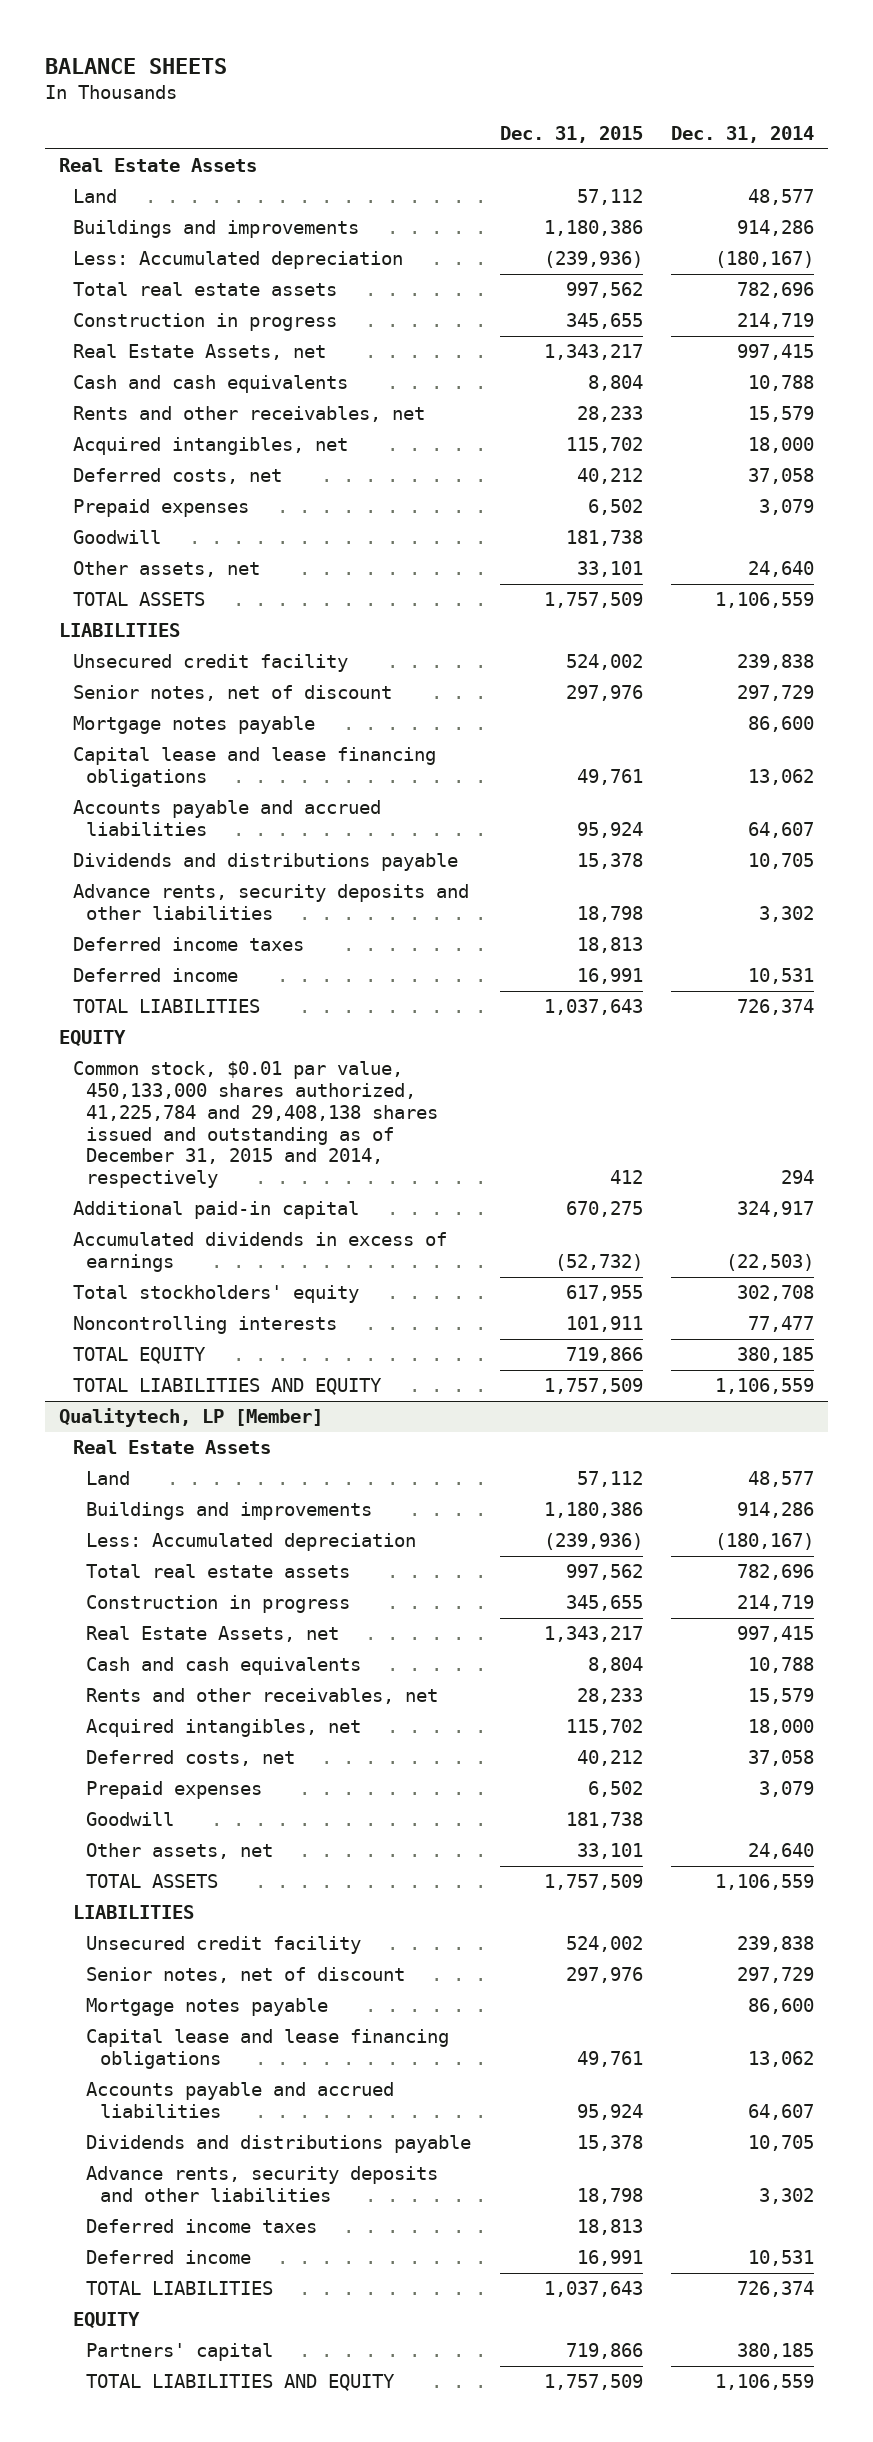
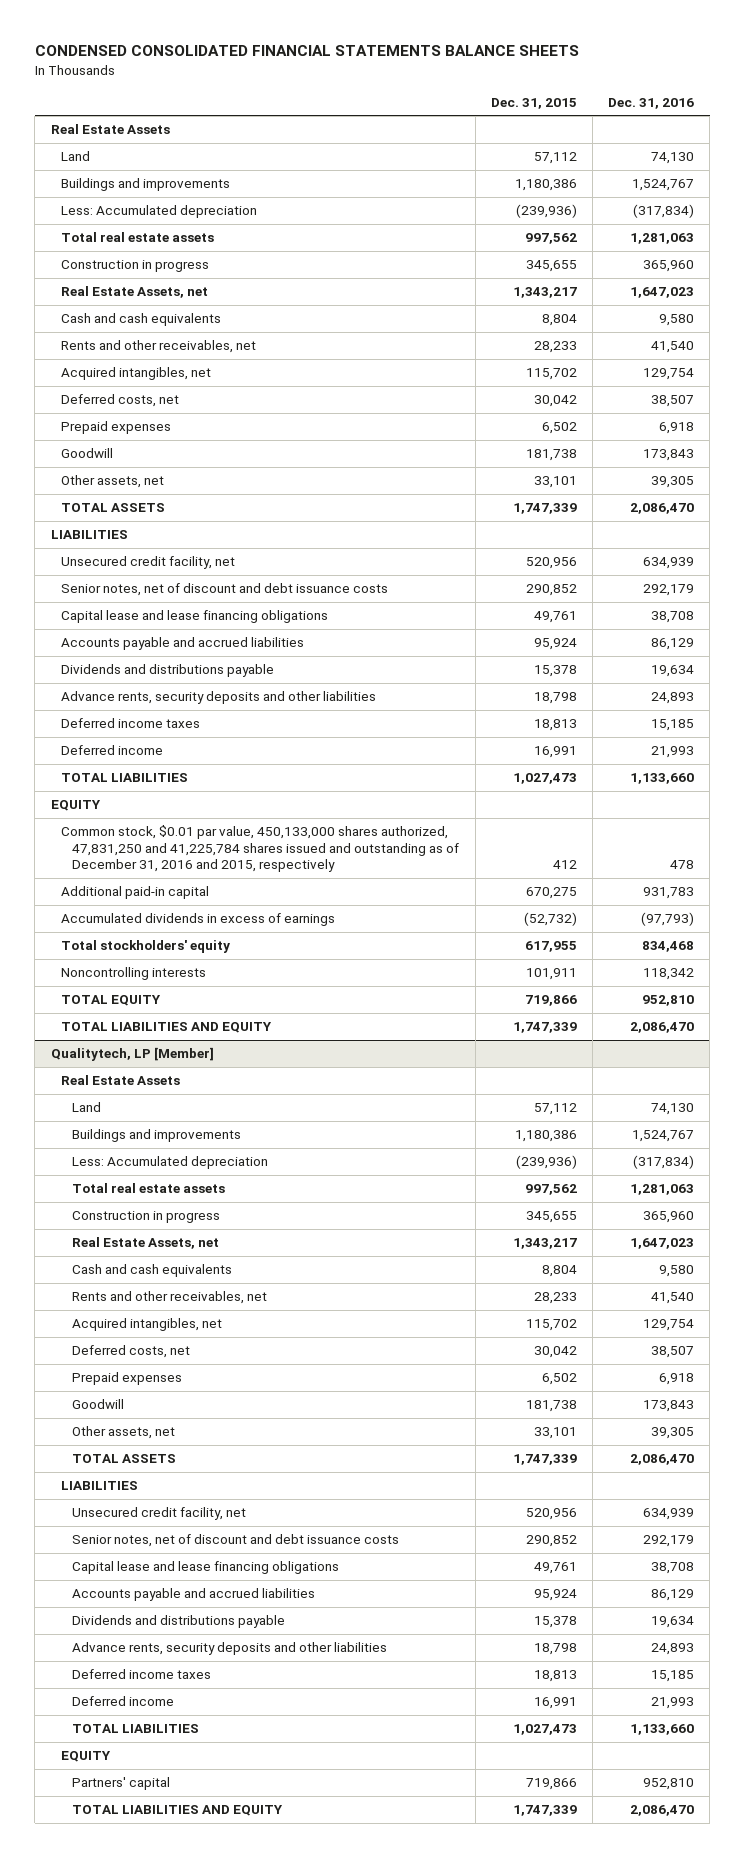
[44,57,227,74] BALANCE SHEETS -> [34,45,579,57] CONDENSED CONSOLIDATED FINANCIAL STATEMENTS BALANCE SHEETS
[671,126,815,144] Dec. 31, 2014 -> none
none -> [608,97,695,109] Dec. 31, 2016
[576,468,643,485] 40,212 -> [533,395,577,408] 30,042
[543,592,643,609] 1,757,509 -> [512,503,577,515] 1,747,339
[72,716,315,735] Mortgage notes payable -> none
[72,654,348,673] Unsecured credit facility -> [61,556,236,570] Unsecured credit facility, net
[565,654,643,671] 524,002 -> [525,557,577,570] 520,956
[72,685,392,702] Senior notes, net of discount -> [61,583,389,597] Senior notes, net of discount and debt issuance costs
[565,685,643,702] 297,976 -> [525,584,577,597] 290,852
[543,999,643,1016] 1,037,643 -> [512,773,577,785] 1,027,473
[72,1061,439,1189] Common stock, $0.01 par value, 450,133,000 shares authorized, 41,225,784 and 29,408,138 shares issued and outstanding as of December 31, 2015 and 2014, respectively -> [61,825,460,873] Common stock, $0.01 par value, 450,133,000 shares authorized, 47,831,250 and 41,225,784 shares issued and outstanding as of December 31, 2016 and 2015, respectively
[543,1378,643,1395] 1,757,509 -> [512,1022,577,1034] 1,747,339
[576,1750,643,1767] 40,212 -> [533,1346,577,1359] 30,042
[543,1874,643,1891] 1,757,509 -> [512,1454,577,1466] 1,747,339
[86,1998,329,2017] Mortgage notes payable -> none
[86,1936,362,1955] Unsecured credit facility -> [72,1507,247,1521] Unsecured credit facility, net
[565,1936,643,1953] 524,002 -> [525,1508,577,1521] 520,956
[86,1967,406,1984] Senior notes, net of discount -> [72,1534,400,1548] Senior notes, net of discount and debt issuance costs
[565,1967,643,1984] 297,976 -> [525,1535,577,1548] 290,852
[543,2281,643,2298] 1,037,643 -> [512,1724,577,1736] 1,027,473
[543,2374,643,2391] 1,757,509 -> [512,1805,577,1817] 1,747,339

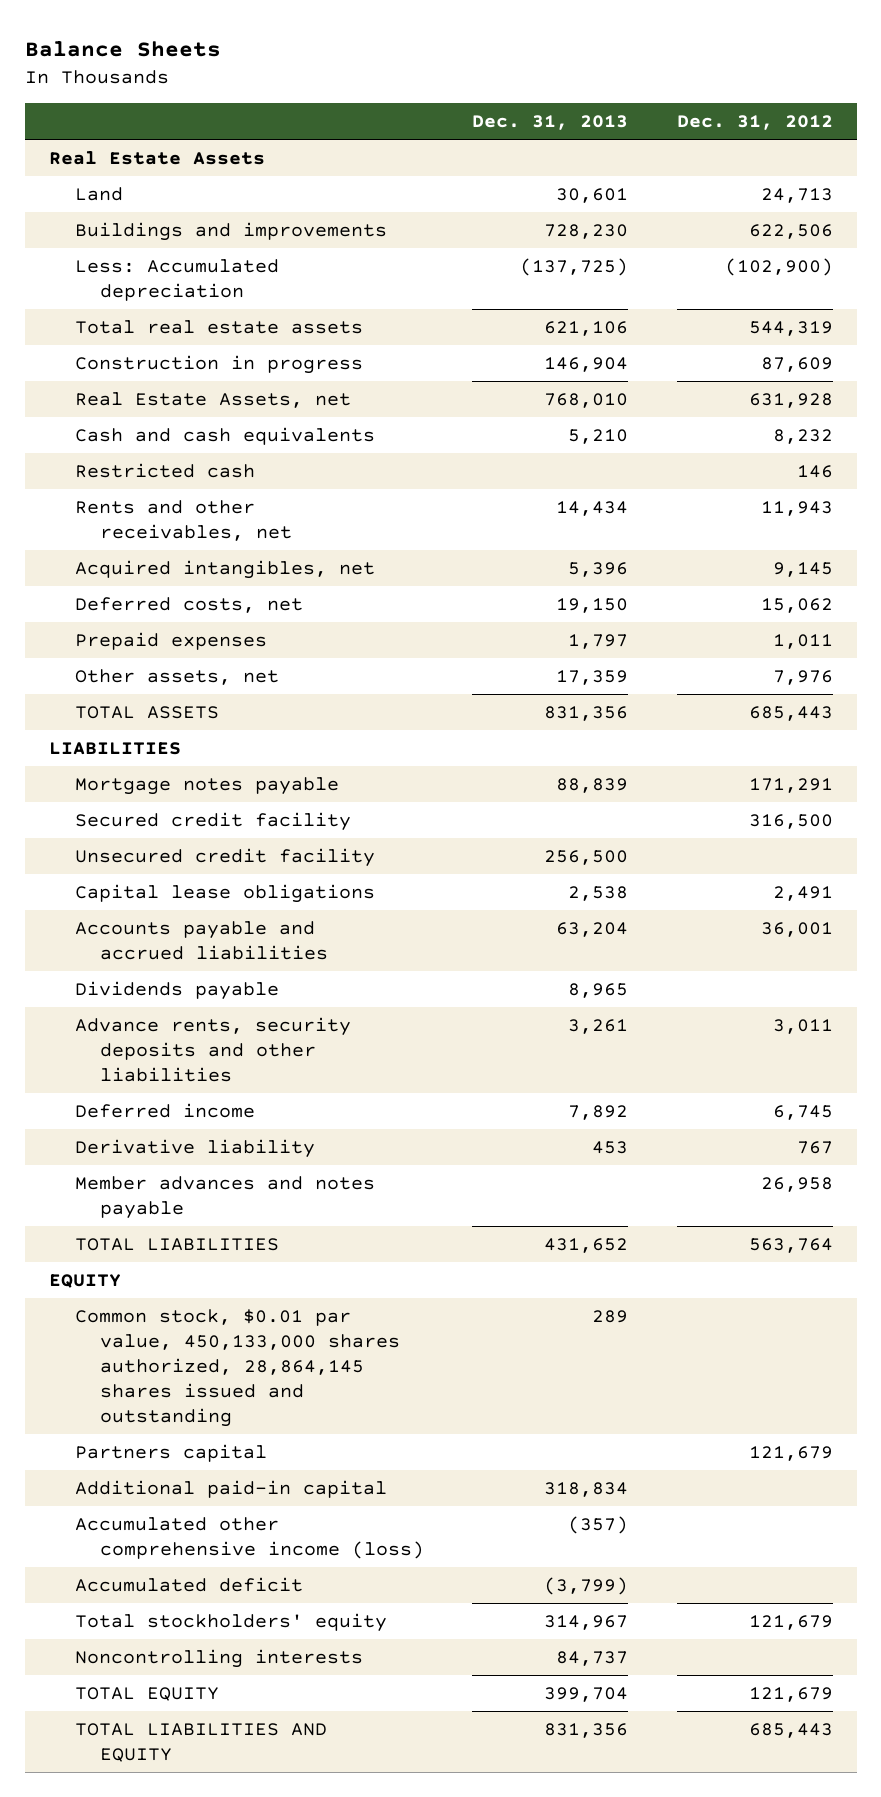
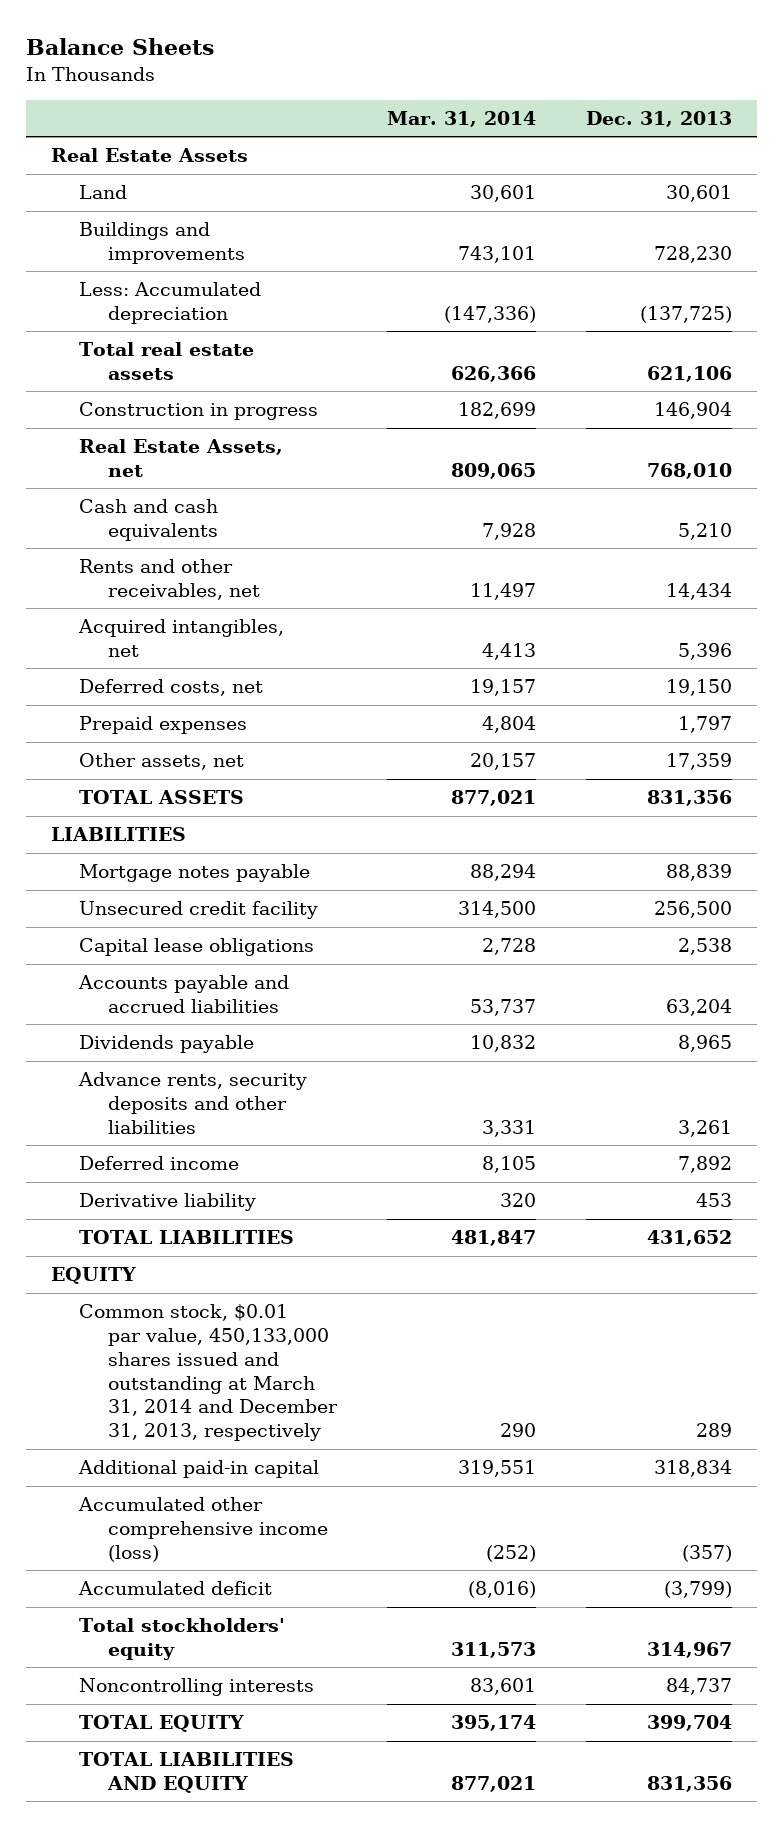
[676,115,833,131] Dec. 31, 2012 -> none
none -> [387,110,537,127] Mar. 31, 2014
[74,462,255,478] Restricted cash -> none
[74,811,351,831] Secured credit facility -> none
[74,1175,375,1219] Member advances and notes payable -> none
[74,1443,267,1462] Partners capital -> none
[74,1308,401,1427] Common stock, $0.01 par value, 450,133,000 shares authorized, 28,864,145 shares issued and outstanding -> [79,1304,339,1442] Common stock, $0.01 par value, 450,133,000 shares issued and outstanding at March 31, 2014 and December 31, 2013, respectively

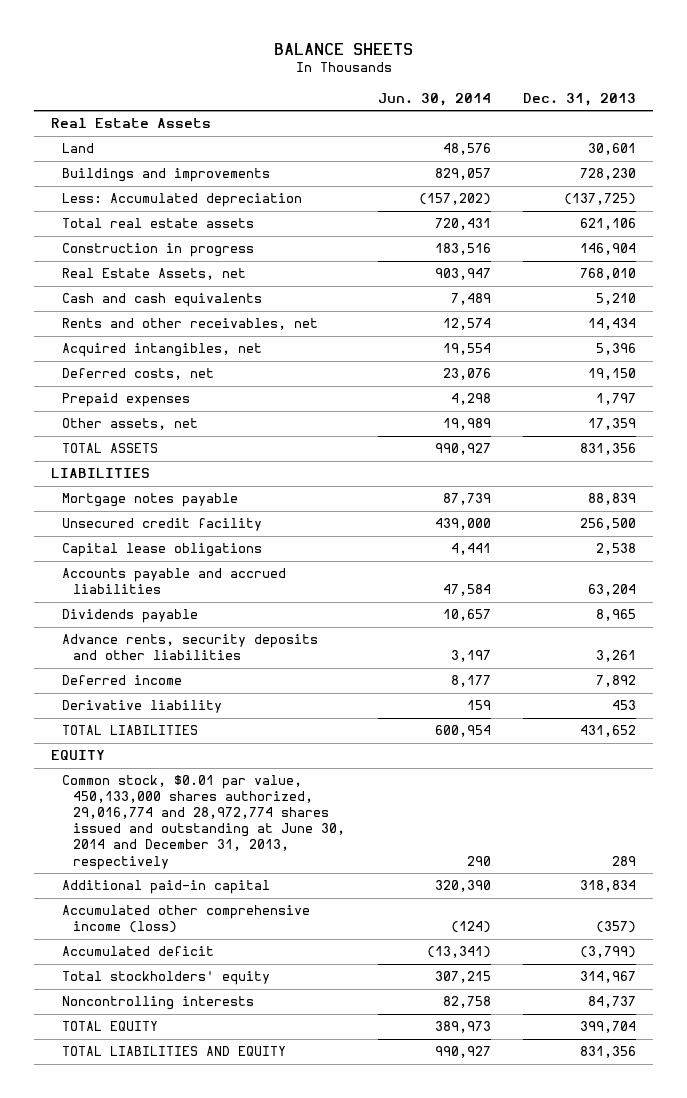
[25,38,214,56] Balance Sheets -> [273,42,413,55] BALANCE SHEETS
[387,110,537,127] Mar. 31, 2014 -> none
none -> [377,92,491,106] Jun. 30, 2014
[79,1304,339,1442] Common stock, $0.01 par value, 450,133,000 shares issued and outstanding at March 31, 2014 and December 31, 2013, respectively -> [61,775,346,870] Common stock, $0.01 par value, 450,133,000 shares authorized, 29,016,774 and 28,972,774 shares issued and outstanding at June 30, 2014 and December 31, 2013, respectively

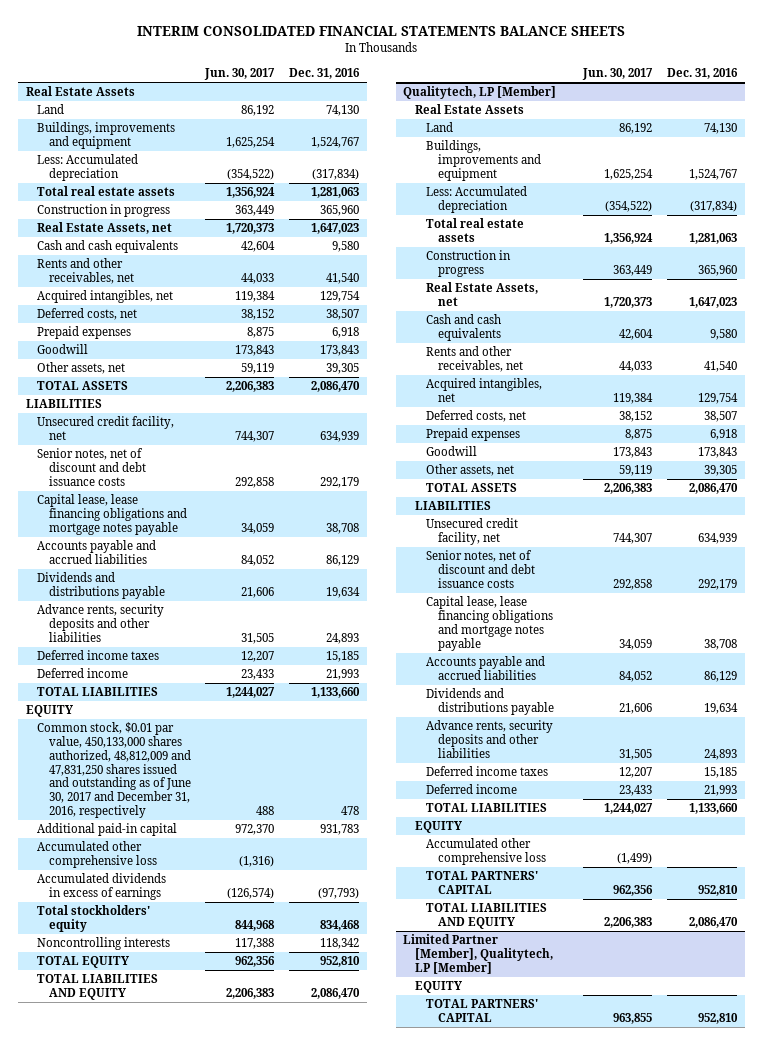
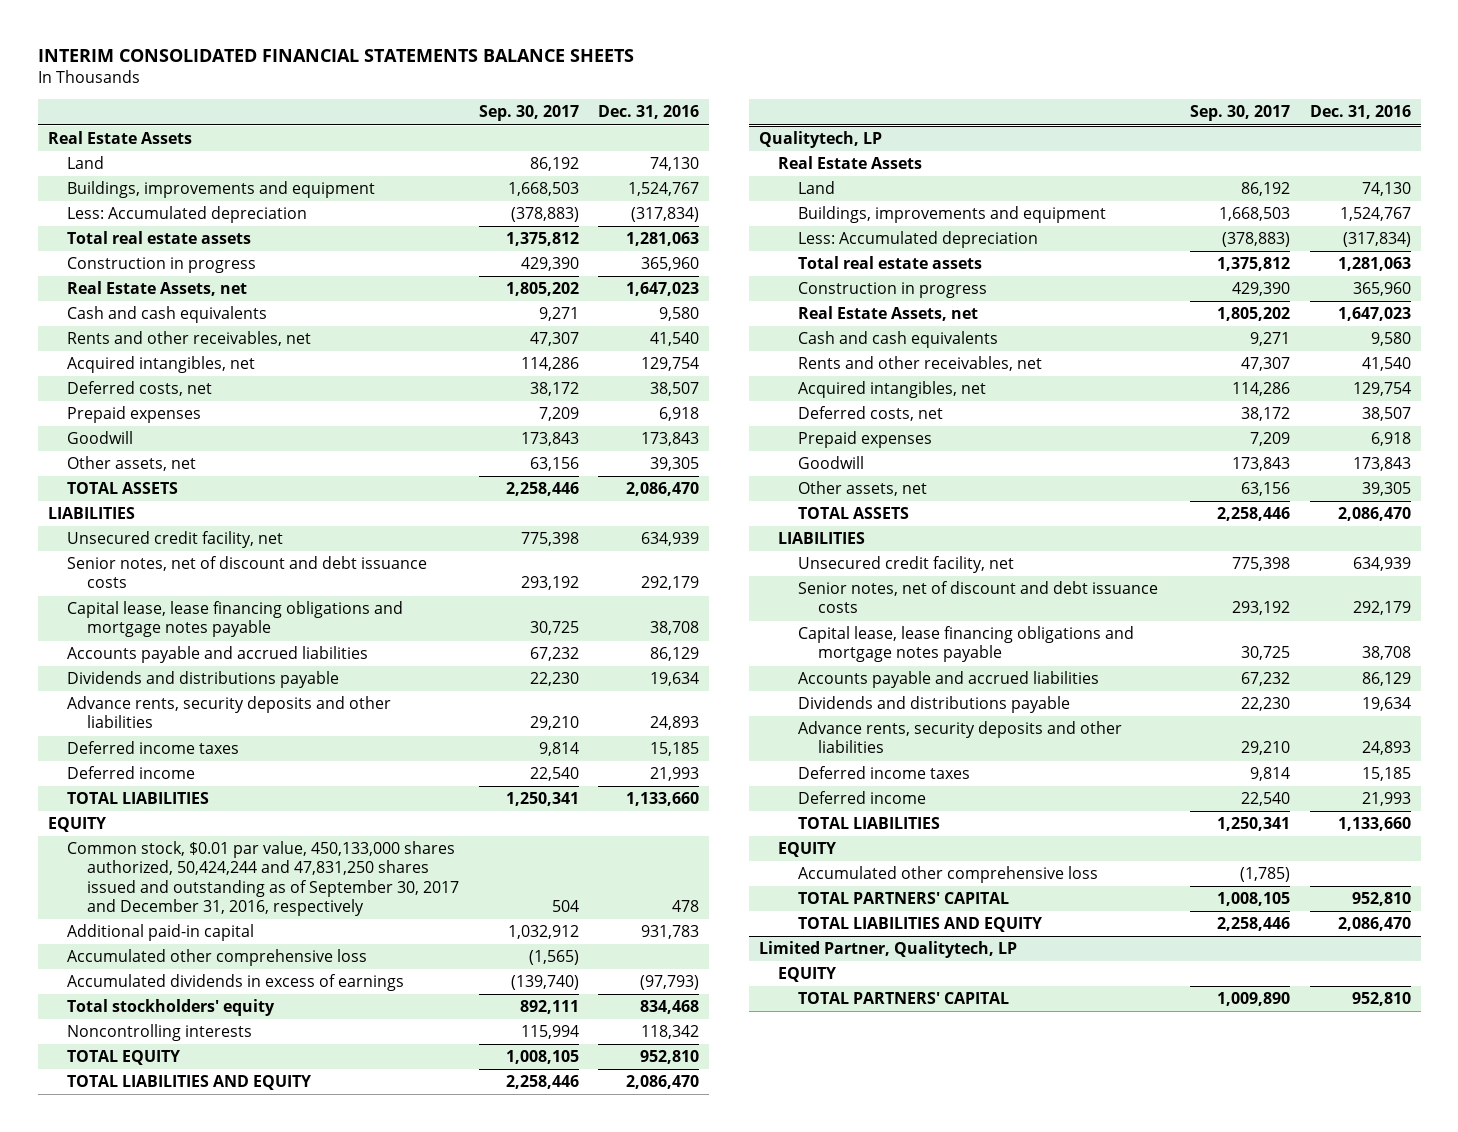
[204,68,276,81] Jun. 30, 2017 -> none
none -> [478,105,579,122] Sep. 30, 2017
[37,722,191,818] Common stock, $0.01 par value, 450,133,000 shares authorized, 48,812,009 and 47,831,250 shares issued and outstanding as of June 30, 2017 and December 31, 2016, respectively -> [67,841,459,916] Common stock, $0.01 par value, 450,133,000 shares authorized, 50,424,244 and 47,831,250 shares issued and outstanding as of September 30, 2017 and December 31, 2016, respectively
[403,86,557,100] Qualitytech, LP [Member] -> [758,131,882,149] Qualitytech, LP
[403,934,553,974] Limited Partner [Member], Qualitytech, LP [Member] -> [758,941,1017,959] Limited Partner, Qualitytech, LP

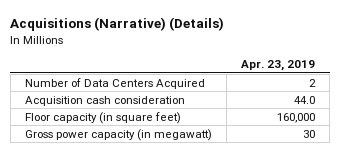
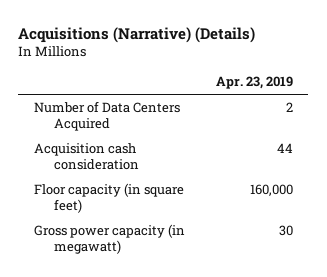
[294,95,316,104] 44.0 -> [276,143,293,154] 44

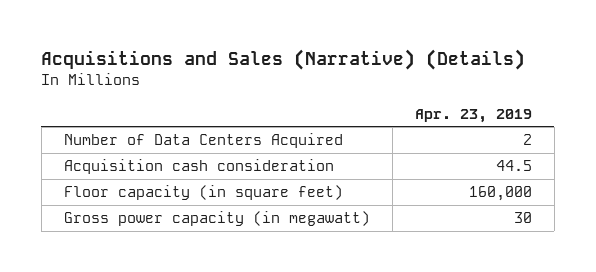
[18,26,256,43] Acquisitions (Narrative) (Details) -> [41,48,526,70] Acquisitions and Sales (Narrative) (Details)
[276,143,293,154] 44 -> [495,160,532,172] 44.5

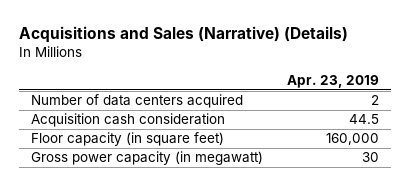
[63,133,343,149] Number of Data Centers Acquired -> [30,94,243,109] Number of data centers acquired

